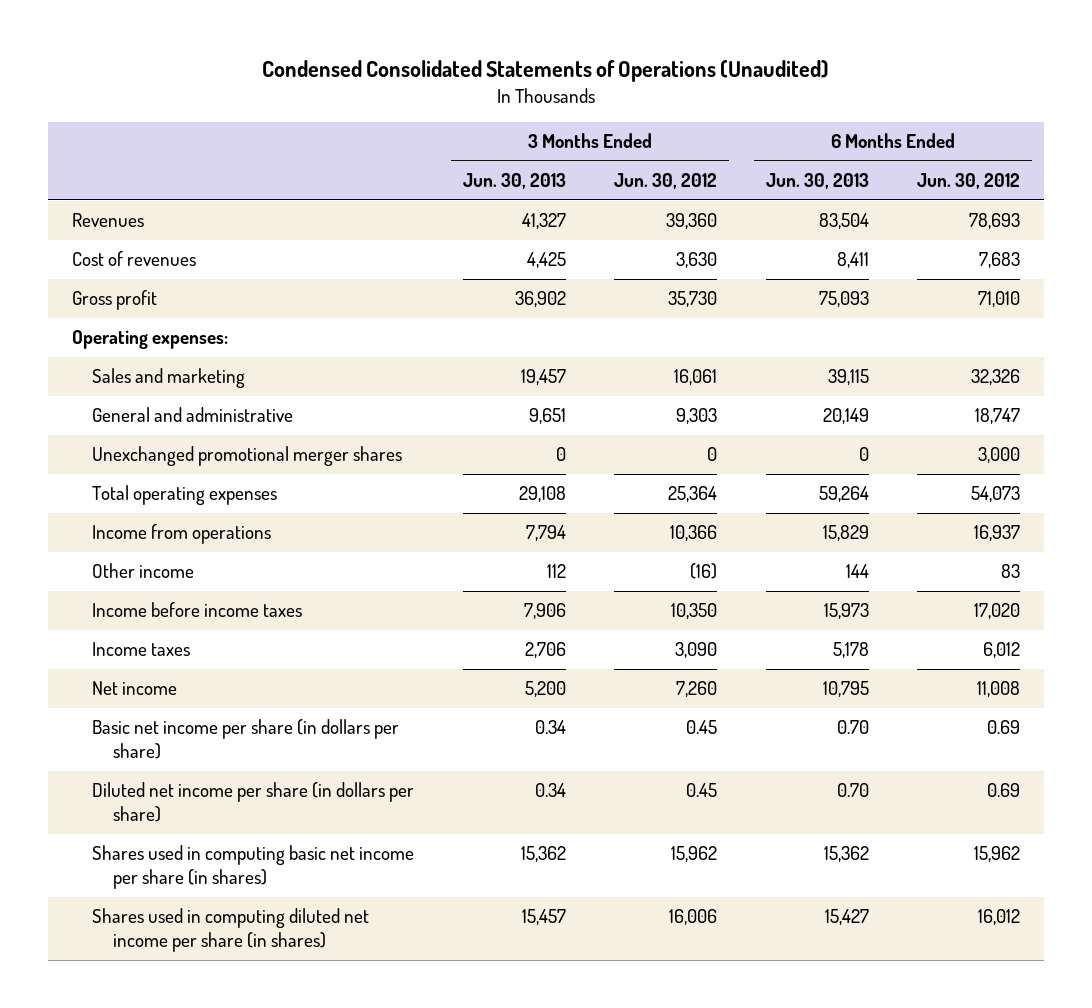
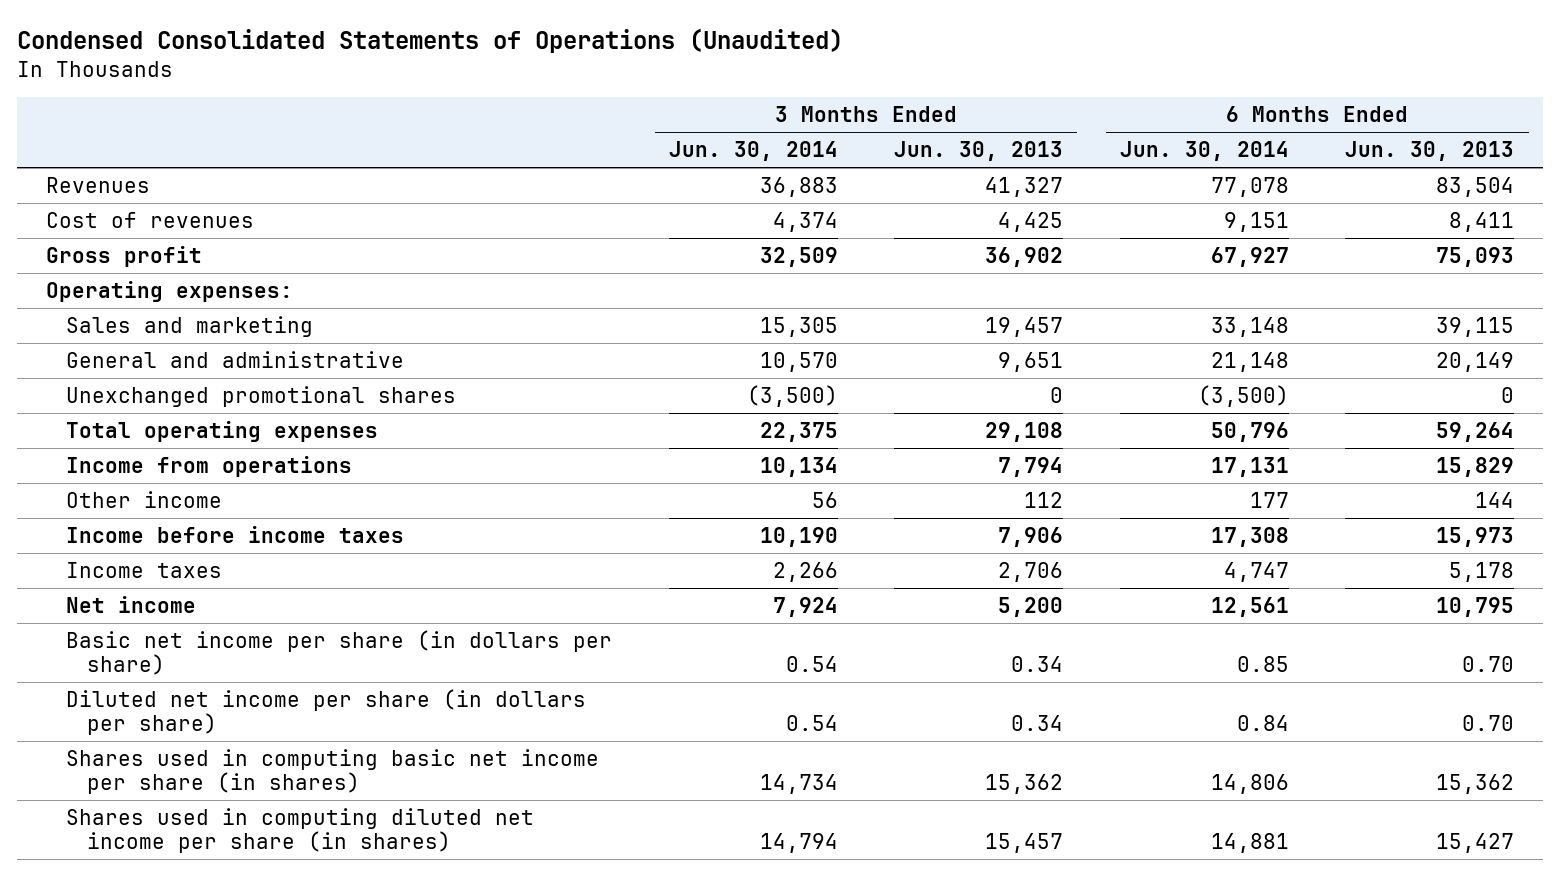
[614,173,718,190] Jun. 30, 2012 -> none
[917,173,1021,190] Jun. 30, 2012 -> none
none -> [668,141,838,162] Jun. 30, 2014
none -> [1119,141,1289,162] Jun. 30, 2014
[92,446,403,467] Unexchanged promotional merger shares -> [66,385,457,407] Unexchanged promotional shares

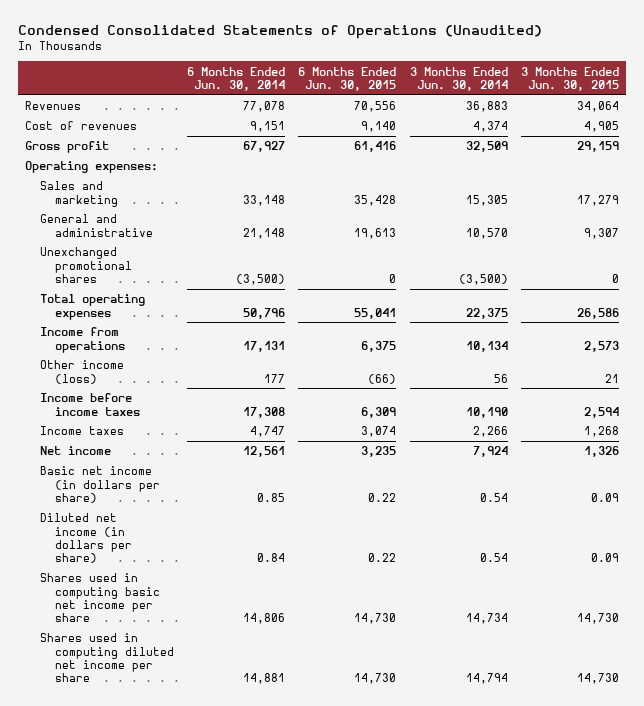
[894,141,1064,162] Jun. 30, 2013 -> none
[1345,141,1515,162] Jun. 30, 2013 -> none
none -> [298,66,397,91] 6 Months Ended Jun. 30, 2015
none -> [520,66,619,91] 3 Months Ended Jun. 30, 2015
[66,490,223,508] Other income -> [39,360,124,384] Other income (loss)
[66,629,613,676] Basic net income per share (in dollars per share) -> [39,466,160,503] Basic net income (in dollars per share)
[66,688,587,736] Diluted net income per share (in dollars per share) -> [39,513,132,563] Diluted net income (in dollars per share)
[66,748,600,795] Shares used in computing basic net income per share (in shares) -> [39,573,160,622] Shares used in computing basic net income per share
[66,807,535,854] Shares used in computing diluted net income per share (in shares) -> [39,633,174,682] Shares used in computing diluted net income per share

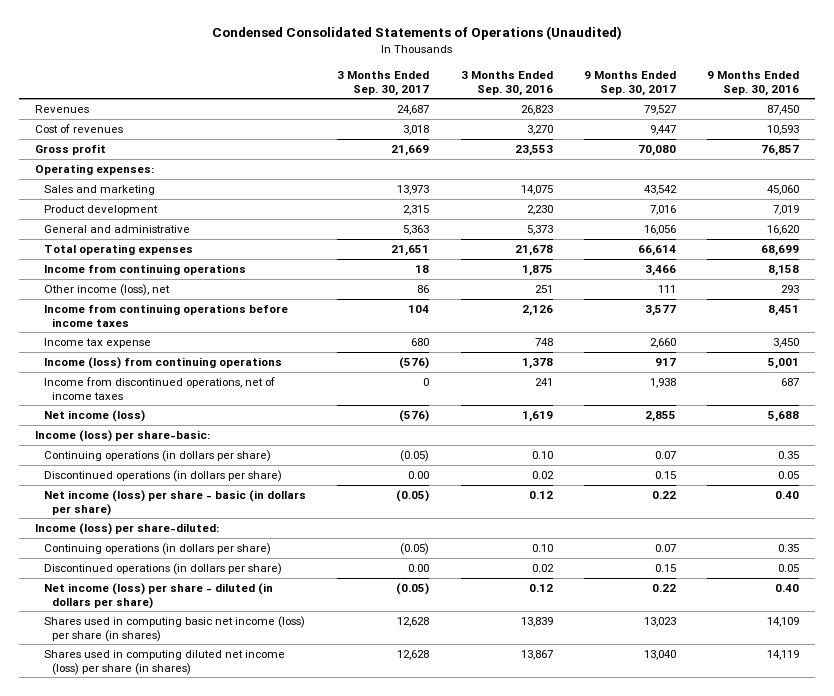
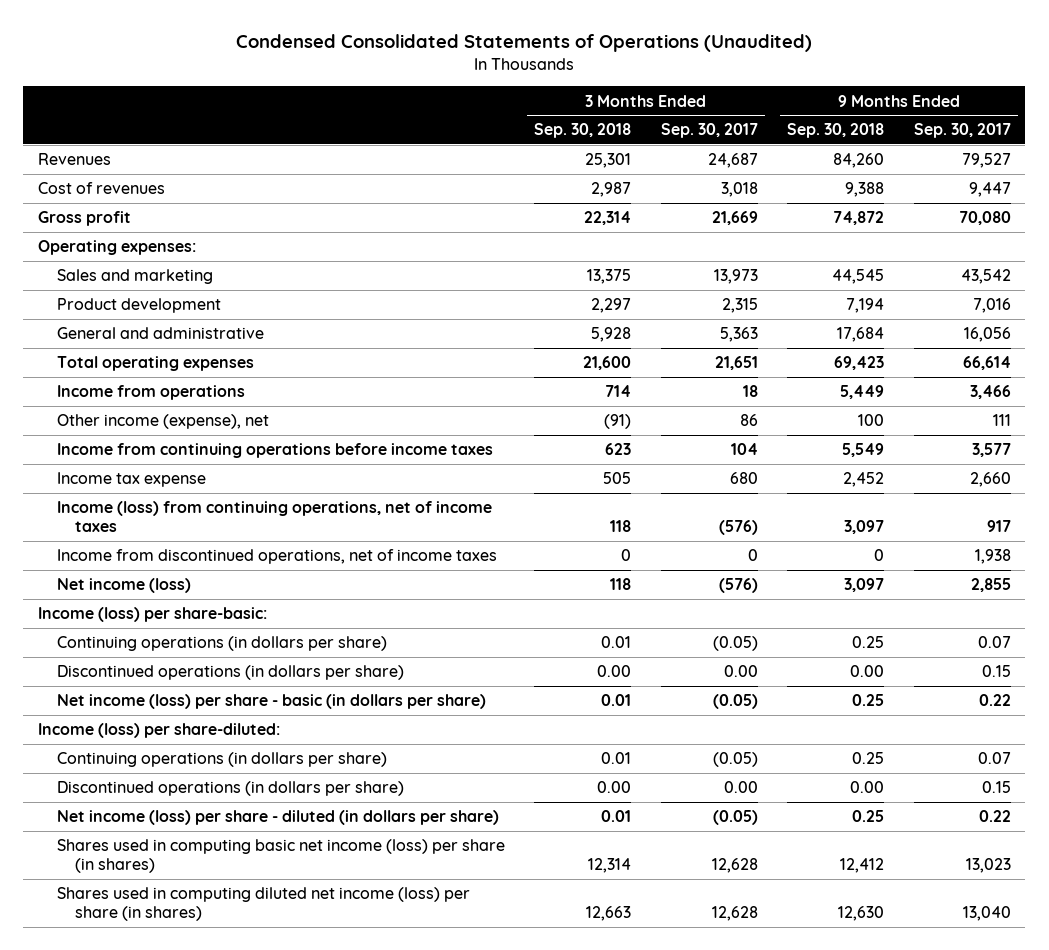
[460,70,553,96] 3 Months Ended Sep. 30, 2016 -> none
[707,70,800,96] 9 Months Ended Sep. 30, 2016 -> none
none -> [534,123,632,139] Sep. 30, 2018
none -> [787,123,885,139] Sep. 30, 2018
[43,263,246,275] Income from continuing operations -> [56,385,245,401] Income from operations
[43,283,170,296] Other income (loss), net -> [56,414,269,430] Other income (expense), net
[43,356,282,369] Income (loss) from continuing operations -> [56,501,492,533] Income (loss) from continuing operations, net of income taxes

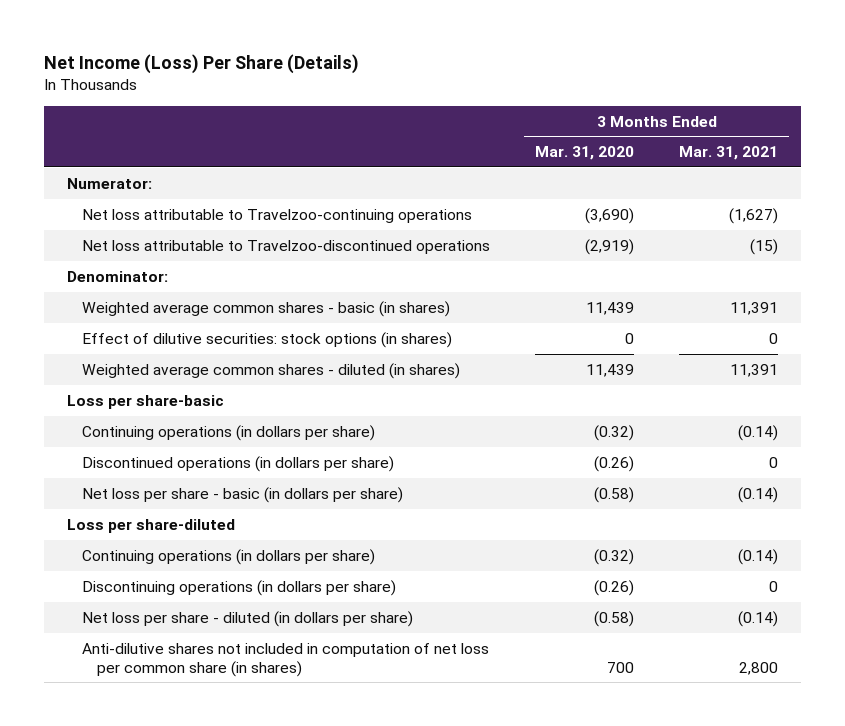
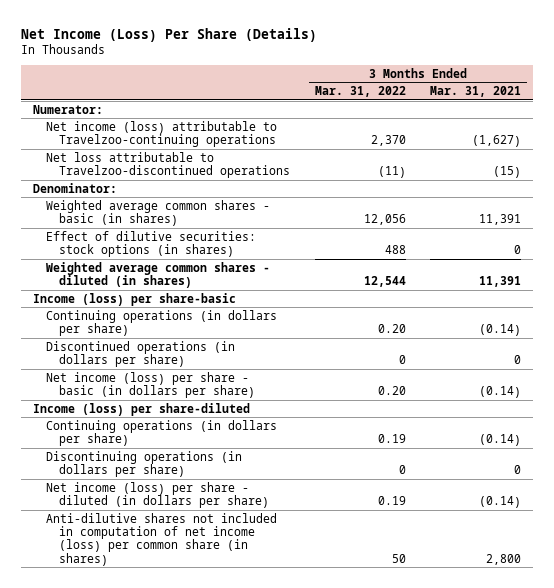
[535,146,635,161] Mar. 31, 2020 -> none
none -> [314,85,406,97] Mar. 31, 2022
[82,208,473,223] Net loss attributable to Travelzoo-continuing operations -> [46,120,278,148] Net income (loss) attributable to Travelzoo-continuing operations
[66,394,224,409] Loss per share-basic -> [33,292,237,306] Income (loss) per share-basic
[82,486,404,503] Net loss per share - basic (in dollars per share) -> [46,371,256,399] Net income (loss) per share - basic (in dollars per share)
[66,518,235,533] Loss per share-diluted -> [33,402,251,416] Income (loss) per share-diluted
[82,610,414,627] Net loss per share - diluted (in dollars per share) -> [46,481,270,509] Net income (loss) per share - diluted (in dollars per share)
[82,642,490,677] Anti-dilutive shares not included in computation of net loss per common share (in shares) -> [46,512,278,566] Anti-dilutive shares not included in computation of net income (loss) per common share (in shares)

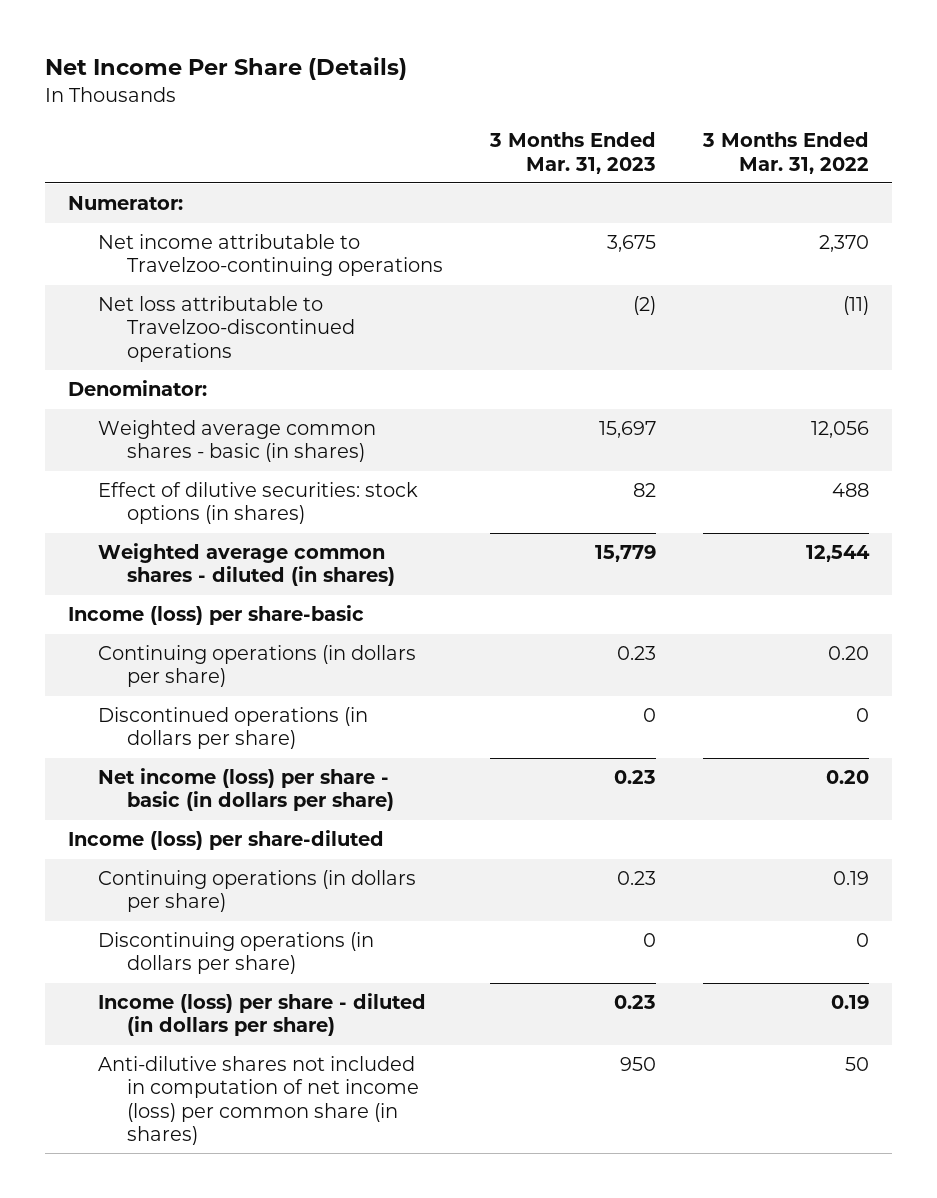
[21,27,318,42] Net Income (Loss) Per Share (Details) -> [44,57,407,81] Net Income Per Share (Details)
[430,85,522,97] Mar. 31, 2021 -> none
none -> [488,132,656,174] 3 Months Ended Mar. 31, 2023
[46,120,278,148] Net income (loss) attributable to Travelzoo-continuing operations -> [97,234,443,277] Net income attributable to Travelzoo-continuing operations
[46,481,270,509] Net income (loss) per share - diluted (in dollars per share) -> [97,993,426,1037] Income (loss) per share - diluted (in dollars per share)

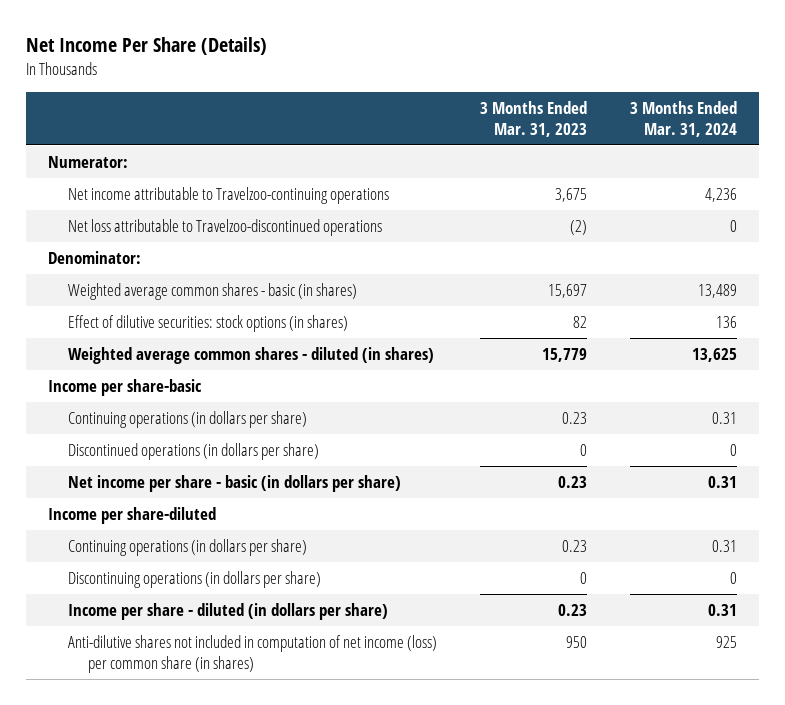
[701,132,869,174] 3 Months Ended Mar. 31, 2022 -> none
none -> [630,100,738,137] 3 Months Ended Mar. 31, 2024
[68,605,365,626] Income (loss) per share-basic -> [47,378,202,396] Income per share-basic
[97,768,394,812] Net income (loss) per share - basic (in dollars per share) -> [67,474,401,492] Net income per share - basic (in dollars per share)
[68,830,385,851] Income (loss) per share-diluted -> [47,506,216,524] Income per share-diluted
[97,993,426,1037] Income (loss) per share - diluted (in dollars per share) -> [67,602,388,620] Income per share - diluted (in dollars per share)

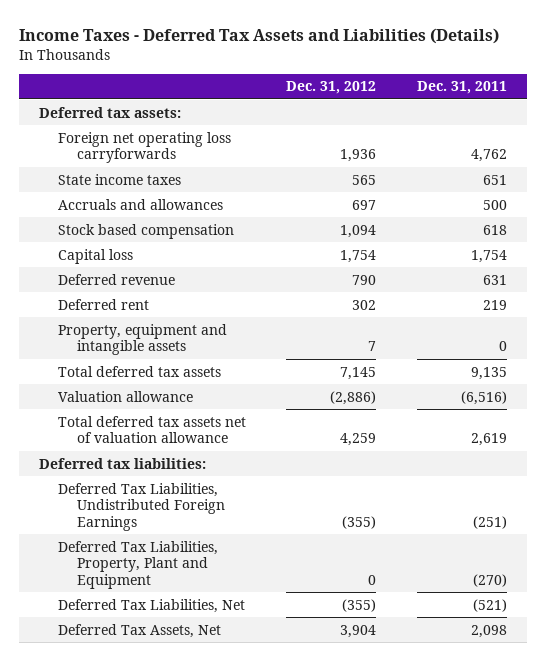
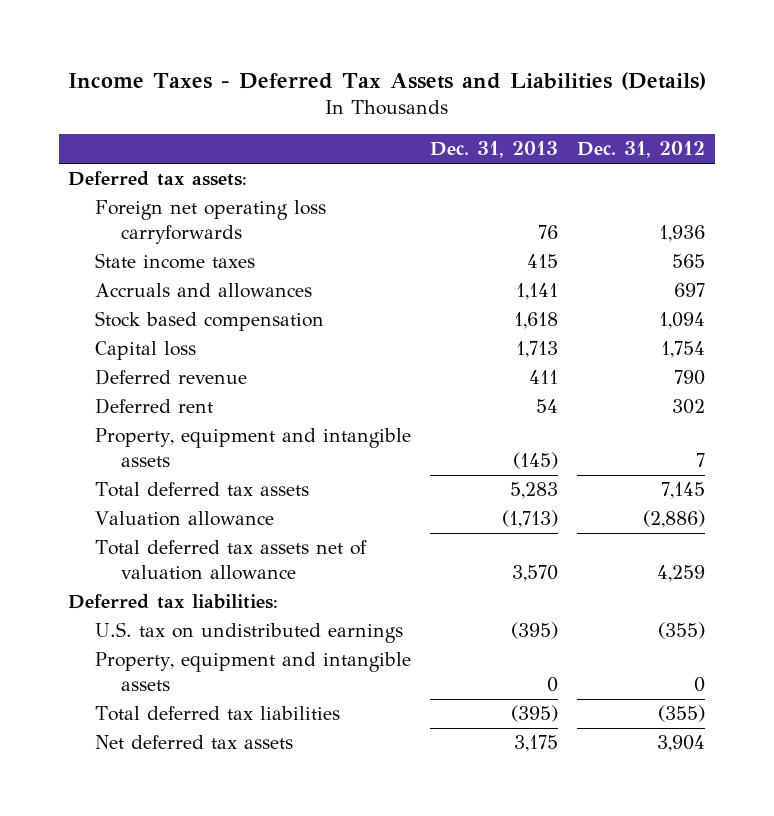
[416,81,507,95] Dec. 31, 2011 -> none
none -> [429,141,558,159] Dec. 31, 2013
[58,482,226,532] Deferred Tax Liabilities, Undistributed Foreign Earnings -> [94,622,403,644] U.S. tax on undistributed earnings
[58,540,219,590] Deferred Tax Liabilities, Property, Plant and Equipment -> [94,652,411,691] Property, equipment and intangible assets
[58,598,246,613] Deferred Tax Liabilities, Net -> [94,706,340,722] Total deferred tax liabilities
[58,623,222,638] Deferred Tax Assets, Net -> [94,735,293,750] Net deferred tax assets

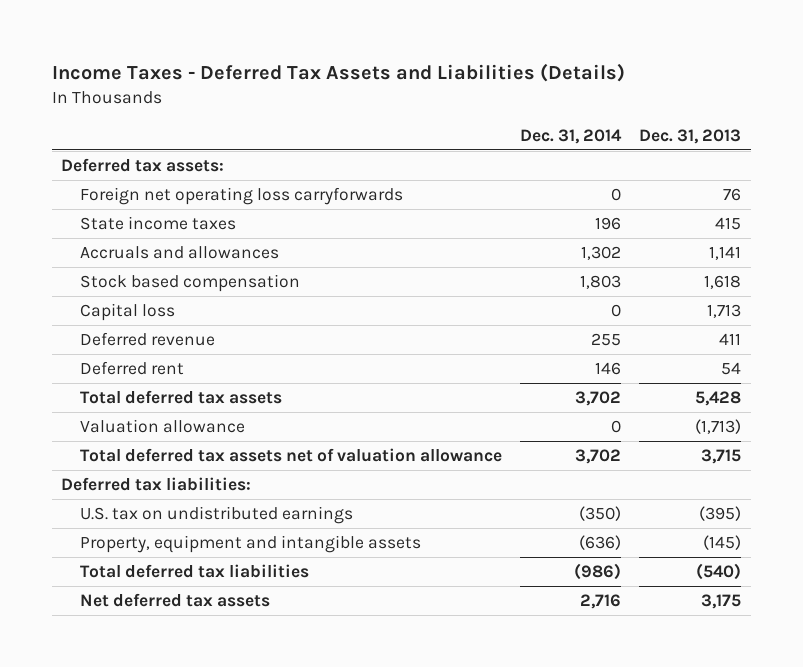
[577,141,706,159] Dec. 31, 2012 -> none
none -> [520,128,623,144] Dec. 31, 2014
[509,482,558,500] 5,283 -> [695,391,742,407] 5,428
[511,564,558,582] 3,570 -> [701,449,742,465] 3,715
[94,652,411,691] Property, equipment and intangible assets -> none
[94,428,411,467] Property, equipment and intangible assets -> [79,535,421,554] Property, equipment and intangible assets
[510,705,558,723] (395) -> [696,563,742,581] (540)

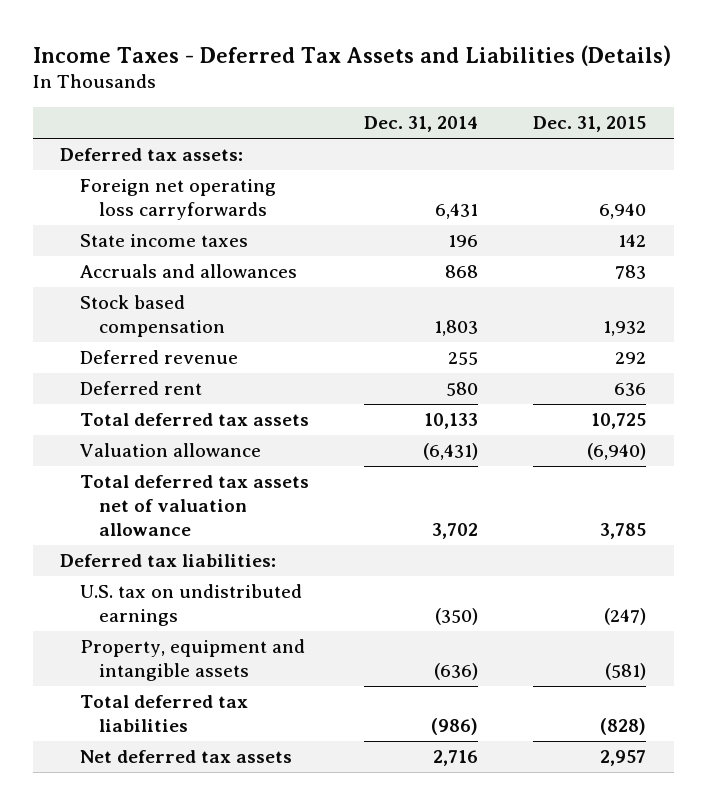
[639,128,742,144] Dec. 31, 2013 -> none
none -> [532,116,646,133] Dec. 31, 2015
[611,188,622,202] 0 -> [434,202,478,219] 6,431
[581,246,622,261] 1,302 -> [444,264,478,278] 868
[79,303,175,322] Capital loss -> none
[595,362,622,376] 146 -> [445,381,478,396] 580
[575,391,622,407] 3,702 -> [423,412,478,429] 10,133
[611,420,622,434] 0 -> [422,442,478,460] (6,431)

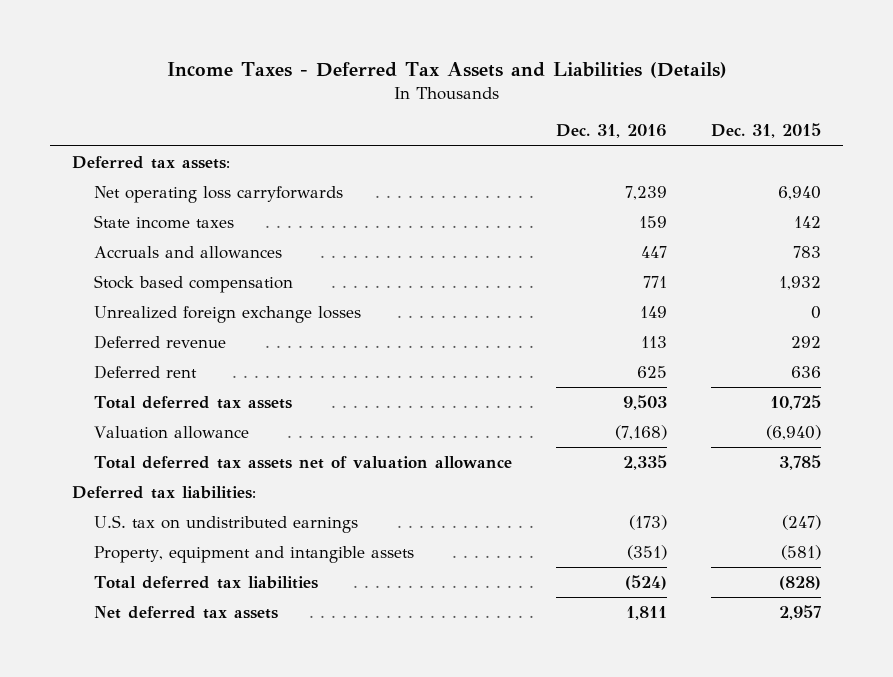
[363,116,478,133] Dec. 31, 2014 -> none
none -> [556,124,668,139] Dec. 31, 2016
[79,178,276,220] Foreign net operating loss carryforwards -> [94,185,344,203] Net operating loss carryforwards
none -> [94,305,362,323] Unrealized foreign exchange losses

